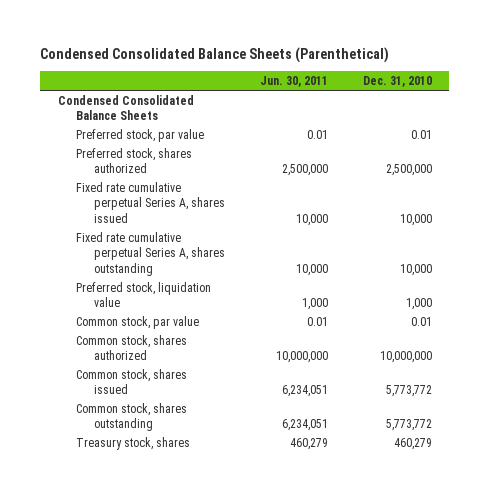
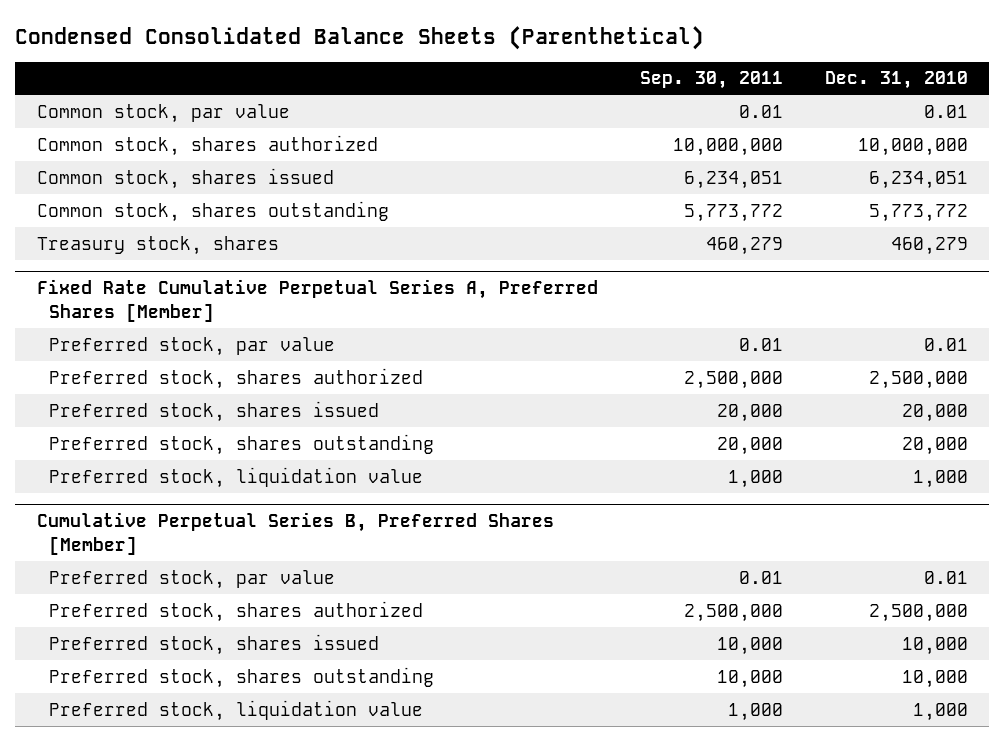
[259,76,328,88] Jun. 30, 2011 -> none
none -> [639,71,783,90] Sep. 30, 2011
[57,94,194,121] Condensed Consolidated Balance Sheets -> none
[75,128,204,142] Preferred stock, par value -> none
[75,147,192,174] Preferred stock, shares authorized -> none
[75,181,225,223] Fixed rate cumulative perpetual Series A, shares issued -> none
[75,231,225,276] Fixed rate cumulative perpetual Series A, shares outstanding -> none
[75,281,211,308] Preferred stock, liquidation value -> none
[385,385,432,398] 5,773,772 -> [869,170,969,189] 6,234,051
none -> [36,279,598,322] Fixed Rate Cumulative Perpetual Series A, Preferred Shares [Member]
none -> [49,336,336,356] Preferred stock, par value
none -> [49,367,424,389] Preferred stock, shares authorized
none -> [49,400,380,422] Preferred stock, shares issued
none -> [49,433,435,455] Preferred stock, shares outstanding
none -> [49,466,424,488] Preferred stock, liquidation value
none -> [36,512,554,555] Cumulative Perpetual Series B, Preferred Shares [Member]
none -> [49,569,336,589] Preferred stock, par value
none -> [49,600,424,622] Preferred stock, shares authorized
none -> [49,633,380,655] Preferred stock, shares issued
none -> [49,666,435,688] Preferred stock, shares outstanding
none -> [49,699,424,721] Preferred stock, liquidation value

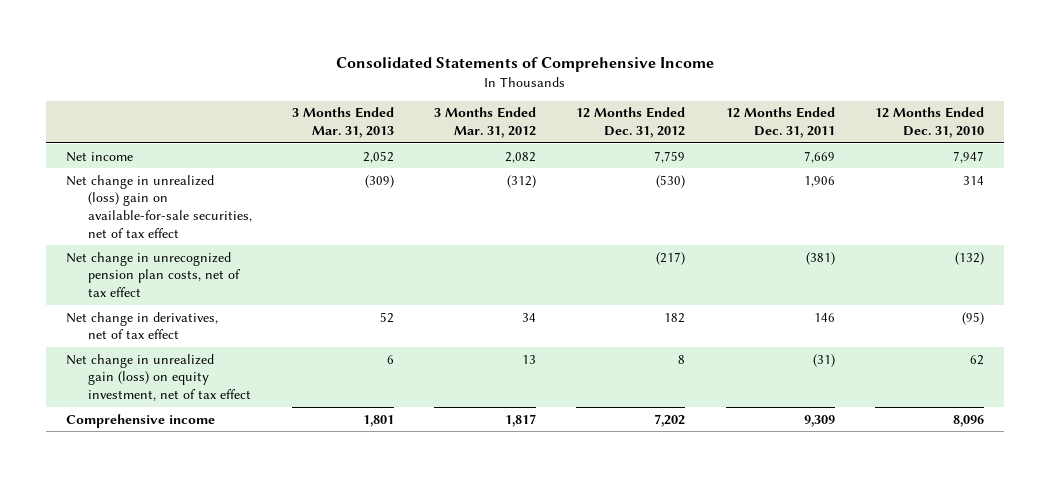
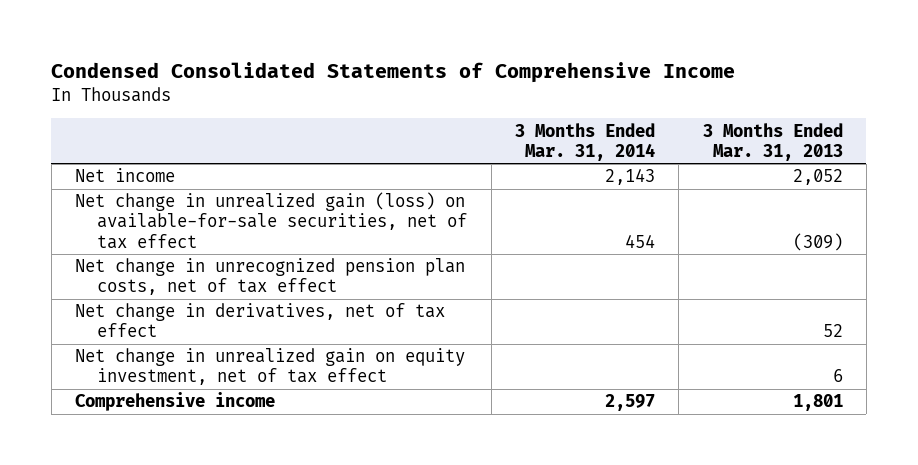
[335,56,714,72] Consolidated Statements of Comprehensive Income -> [51,61,736,83] Condensed Consolidated Statements of Comprehensive Income
[434,107,537,139] 3 Months Ended Mar. 31, 2012 -> none
[576,107,686,139] 12 Months Ended Dec. 31, 2012 -> none
[725,107,835,139] 12 Months Ended Dec. 31, 2011 -> none
[874,107,984,139] 12 Months Ended Dec. 31, 2010 -> none
none -> [515,122,656,161] 3 Months Ended Mar. 31, 2014
[65,174,252,238] Net change in unrealized (loss) gain on available-for-sale securities, net of tax effect -> [75,192,468,249] Net change in unrealized gain (loss) on available-for-sale securities, net of tax effect
[65,353,251,402] Net change in unrealized gain (loss) on equity investment, net of tax effect -> [75,348,466,386] Net change in unrealized gain on equity investment, net of tax effect

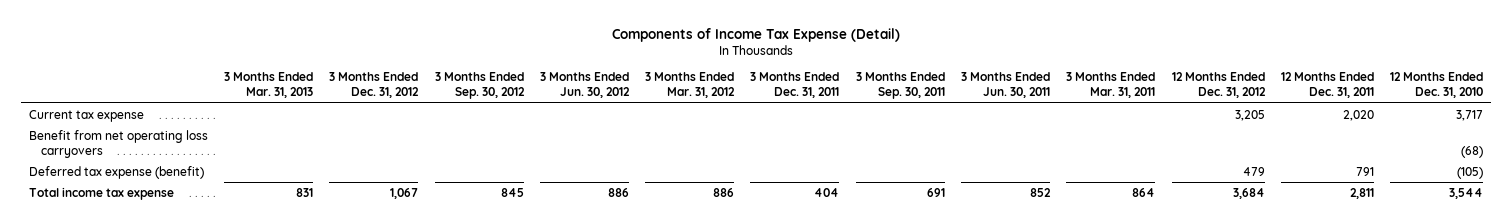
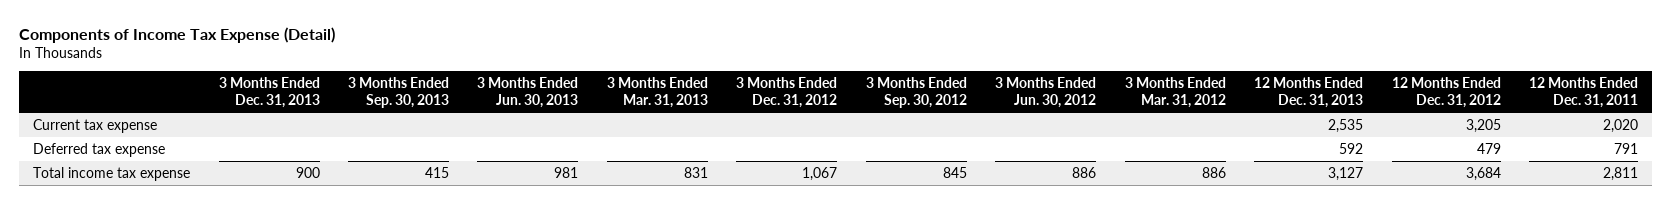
[750,72,840,99] 3 Months Ended Dec. 31, 2011 -> none
[855,72,945,100] 3 Months Ended Sep. 30, 2011 -> none
[961,72,1051,99] 3 Months Ended Jun. 30, 2011 -> none
[1066,72,1156,99] 3 Months Ended Mar. 31, 2011 -> none
[1390,72,1484,99] 12 Months Ended Dec. 31, 2010 -> none
none -> [218,77,320,108] 3 Months Ended Dec. 31, 2013
none -> [348,77,450,108] 3 Months Ended Sep. 30, 2013
none -> [477,77,579,108] 3 Months Ended Jun. 30, 2013
none -> [1254,77,1364,108] 12 Months Ended Dec. 31, 2013
[28,129,208,158] Benefit from net operating loss carryovers -> none
[28,165,204,179] Deferred tax expense (benefit) -> [33,142,166,157] Deferred tax expense

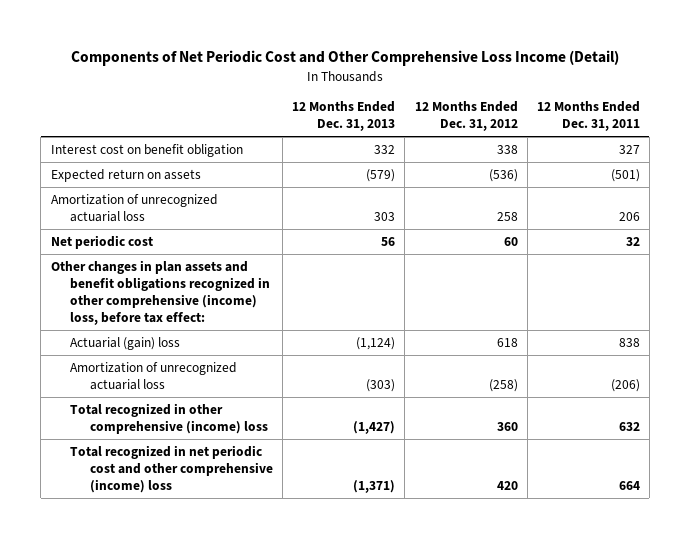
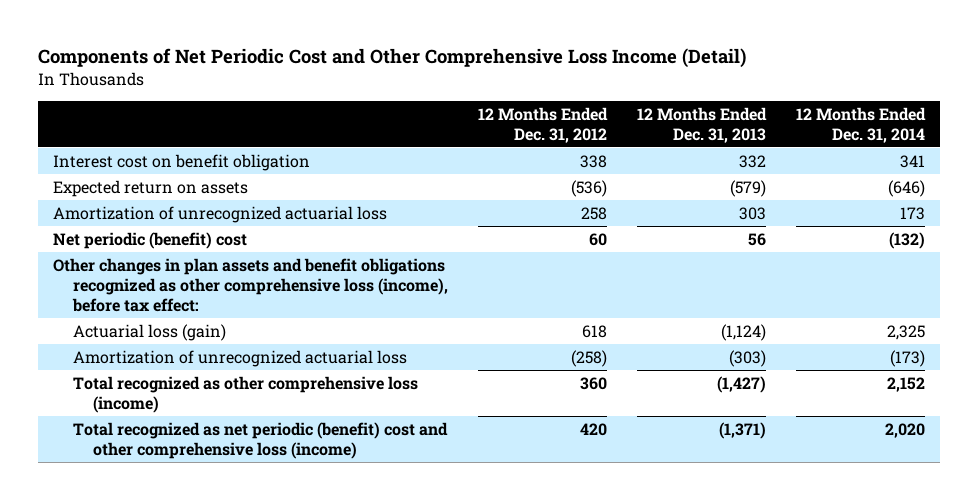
[536,101,640,132] 12 Months Ended Dec. 31, 2011 -> none
none -> [795,106,926,143] 12 Months Ended Dec. 31, 2014
[50,234,153,249] Net periodic cost -> [52,231,247,249] Net periodic (benefit) cost
[50,259,271,325] Other changes in plan assets and benefit obligations recognized in other comprehensive (income) loss, before tax effect: -> [52,257,448,312] Other changes in plan assets and benefit obligations recognized as other comprehensive loss (income), before tax effect:
[70,336,181,350] Actuarial (gain) loss -> [72,323,226,341] Actuarial loss (gain)
[70,402,269,434] Total recognized in other comprehensive (income) loss -> [72,375,418,413] Total recognized as other comprehensive loss (income)
[70,444,274,493] Total recognized in net periodic cost and other comprehensive (income) loss -> [72,421,448,459] Total recognized as net periodic (benefit) cost and other comprehensive loss (income)

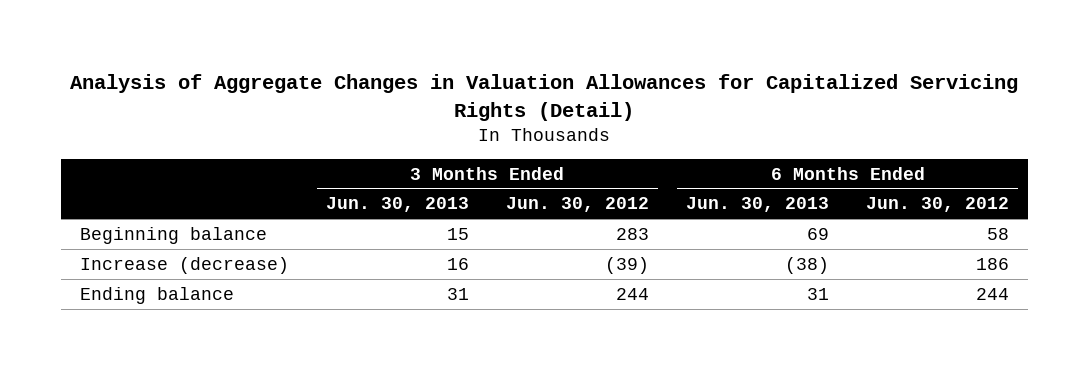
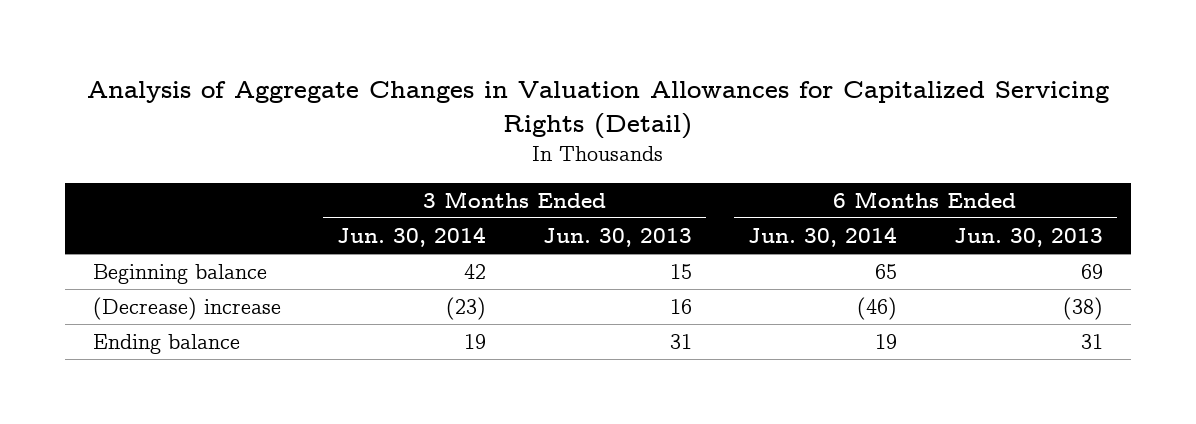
[505,197,649,213] Jun. 30, 2012 -> none
[866,197,1010,213] Jun. 30, 2012 -> none
none -> [337,226,487,247] Jun. 30, 2014
none -> [748,226,898,247] Jun. 30, 2014
[79,256,289,274] Increase (decrease) -> [93,297,282,321] (Decrease) increase

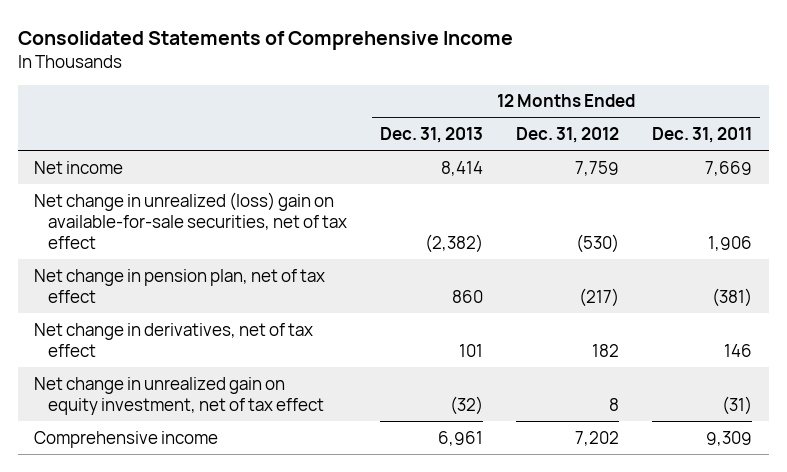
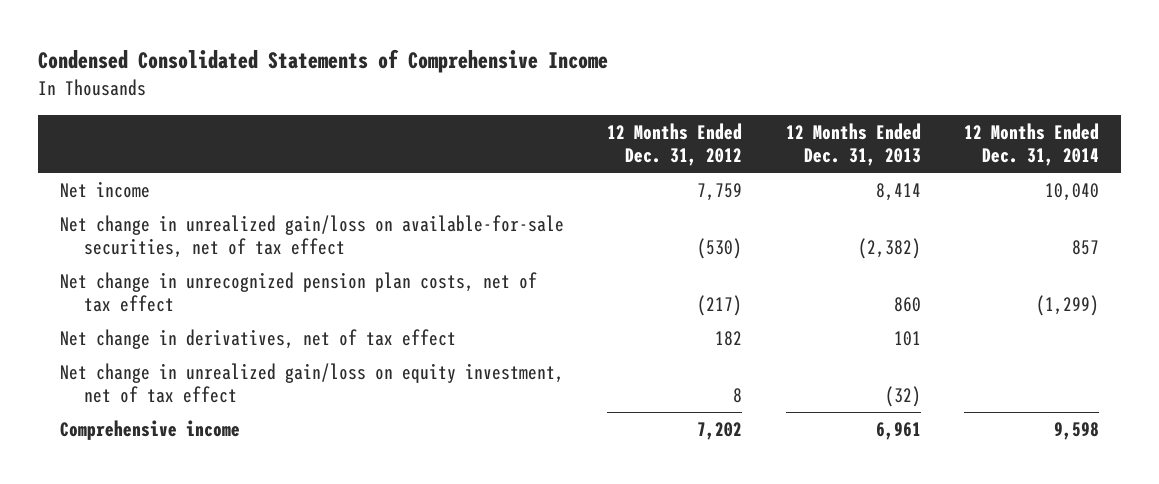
[17,30,513,50] Consolidated Statements of Comprehensive Income -> [37,49,608,74] Condensed Consolidated Statements of Comprehensive Income
[652,127,753,144] Dec. 31, 2011 -> none
none -> [964,122,1100,166] 12 Months Ended Dec. 31, 2014
[34,191,347,249] Net change in unrealized (loss) gain on available-for-sale securities, net of tax effect -> [59,214,564,259] Net change in unrealized gain/loss on available-for-sale securities, net of tax effect
[34,268,326,303] Net change in pension plan, net of tax effect -> [59,271,537,313] Net change in unrecognized pension plan costs, net of tax effect
[34,376,324,415] Net change in unrealized gain on equity investment, net of tax effect -> [59,362,564,404] Net change in unrealized gain/loss on equity investment, net of tax effect

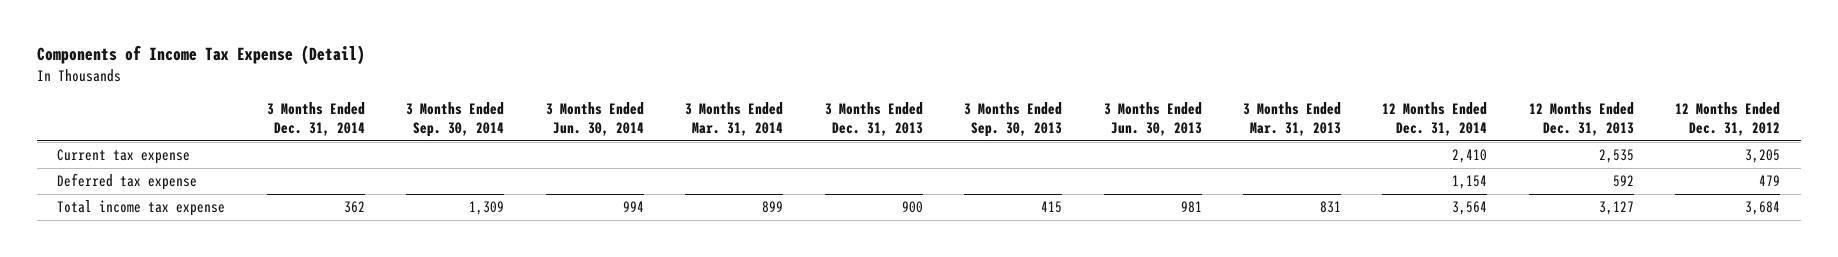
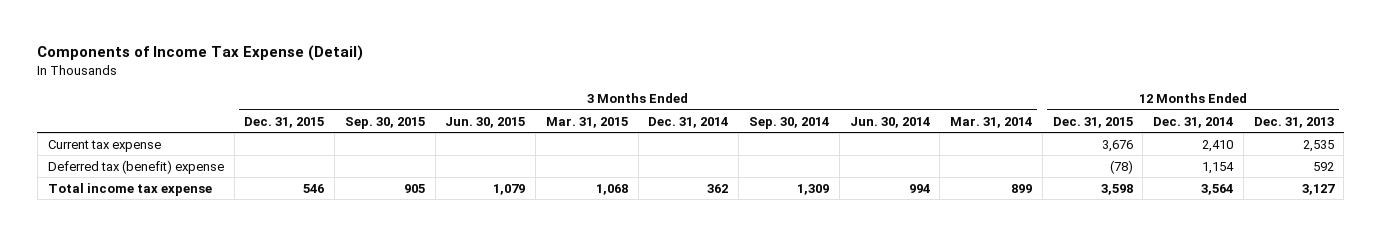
[824,102,923,136] 3 Months Ended Dec. 31, 2013 -> none
[964,102,1063,137] 3 Months Ended Sep. 30, 2013 -> none
[1103,102,1202,136] 3 Months Ended Jun. 30, 2013 -> none
[1243,102,1342,136] 3 Months Ended Mar. 31, 2013 -> none
[1675,102,1781,136] 12 Months Ended Dec. 31, 2012 -> none
none -> [244,116,325,128] Dec. 31, 2015
none -> [344,116,425,129] Sep. 30, 2015
none -> [445,116,526,128] Jun. 30, 2015
none -> [545,116,628,128] Mar. 31, 2015
none -> [1052,116,1133,128] Dec. 31, 2015
[57,173,198,191] Deferred tax expense -> [47,159,224,174] Deferred tax (benefit) expense

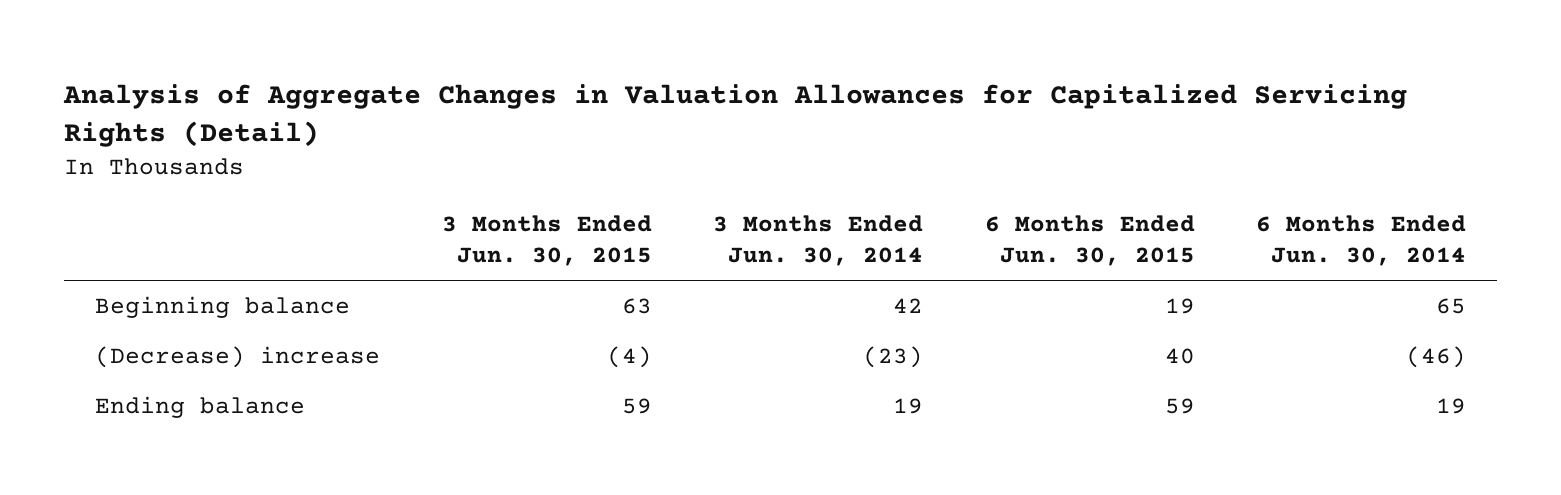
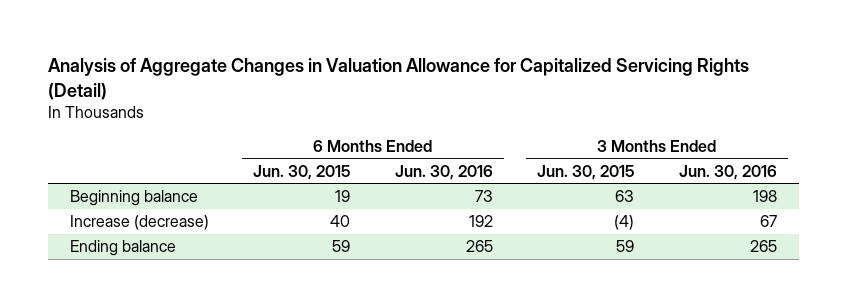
[63,83,1408,147] Analysis of Aggregate Changes in Valuation Allowances for Capitalized Servicing Rights (Detail) -> [47,58,749,100] Analysis of Aggregate Changes in Valuation Allowance for Capitalized Servicing Rights (Detail)
[713,215,924,267] 3 Months Ended Jun. 30, 2014 -> none
[1256,215,1467,267] 6 Months Ended Jun. 30, 2014 -> none
none -> [394,164,493,180] Jun. 30, 2016
none -> [678,164,777,180] Jun. 30, 2016
[95,346,381,369] (Decrease) increase -> [69,215,209,231] Increase (decrease)

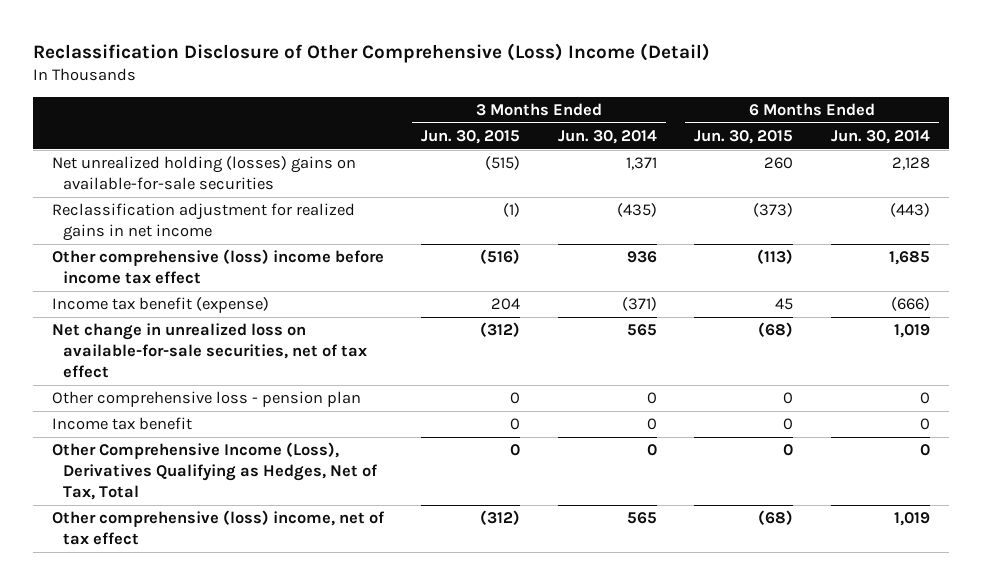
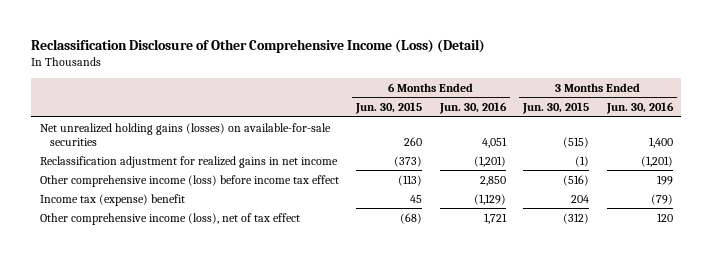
[32,43,710,64] Reclassification Disclosure of Other Comprehensive (Loss) Income (Detail) -> [31,38,486,53] Reclassification Disclosure of Other Comprehensive Income (Loss) (Detail)
[557,130,657,145] Jun. 30, 2014 -> none
[830,130,930,145] Jun. 30, 2014 -> none
none -> [438,102,507,115] Jun. 30, 2016
none -> [605,102,674,115] Jun. 30, 2016
[51,156,356,191] Net unrealized holding (losses) gains on available-for-sale securities -> [39,122,331,146] Net unrealized holding gains (losses) on available-for-sale securities
[51,323,368,379] Net change in unrealized loss on available-for-sale securities, net of tax effect -> none
[51,391,361,408] Other comprehensive loss - pension plan -> none
[51,417,192,431] Income tax benefit -> none
[51,442,379,501] Other Comprehensive Income (Loss), Derivatives Qualifying as Hedges, Net of Tax, Total -> none
[51,249,384,285] Other comprehensive (loss) income before income tax effect -> [39,174,339,187] Other comprehensive income (loss) before income tax effect
[51,297,269,314] Income tax benefit (expense) -> [39,193,185,206] Income tax (expense) benefit
[51,510,385,546] Other comprehensive (loss) income, net of tax effect -> [39,212,300,225] Other comprehensive income (loss), net of tax effect

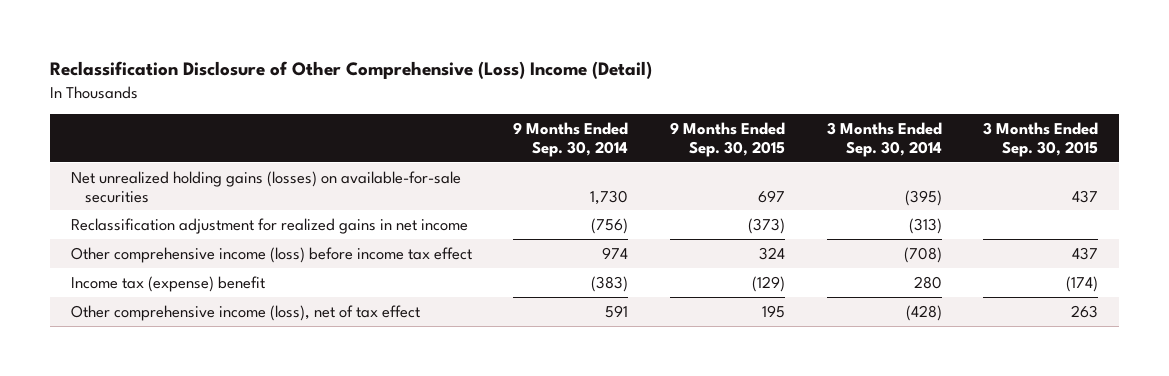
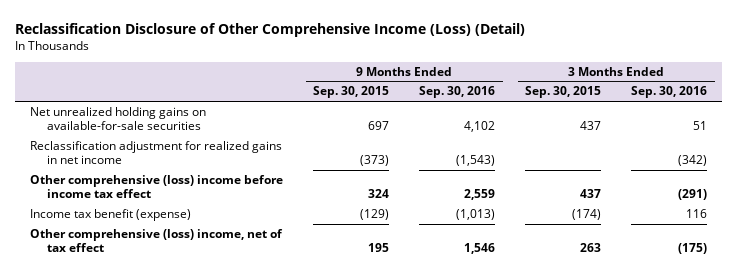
[49,61,652,80] Reclassification Disclosure of Other Comprehensive (Loss) Income (Detail) -> [15,22,526,37] Reclassification Disclosure of Other Comprehensive Income (Loss) (Detail)
[513,121,629,157] 9 Months Ended Sep. 30, 2014 -> none
[826,121,942,157] 3 Months Ended Sep. 30, 2014 -> none
none -> [419,86,496,99] Sep. 30, 2016
none -> [631,86,708,99] Sep. 30, 2016
[70,170,461,203] Net unrealized holding gains (losses) on available-for-sale securities -> [30,107,207,131] Net unrealized holding gains on available-for-sale securities
[70,246,472,263] Other comprehensive income (loss) before income tax effect -> [30,175,284,199] Other comprehensive (loss) income before income tax effect
[70,275,265,292] Income tax (expense) benefit -> [30,209,192,222] Income tax benefit (expense)
[70,304,420,321] Other comprehensive income (loss), net of tax effect -> [30,229,284,253] Other comprehensive (loss) income, net of tax effect

